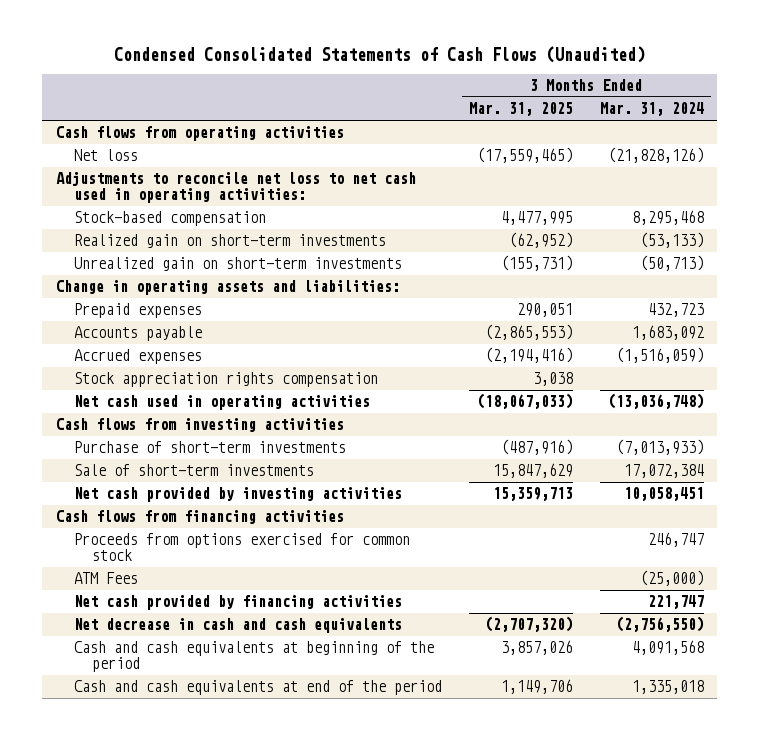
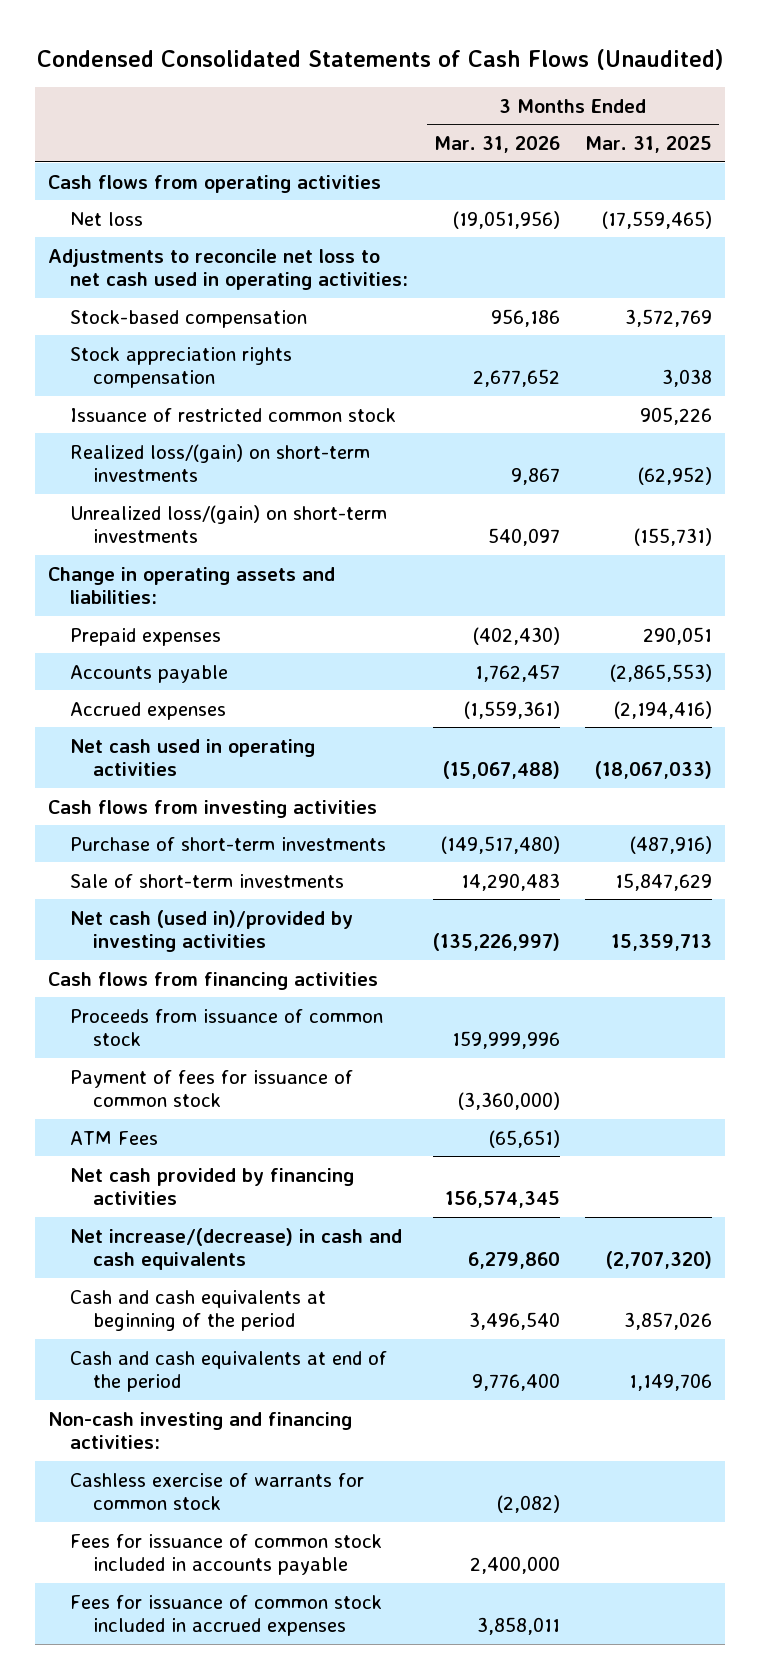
[599,102,704,117] Mar. 31, 2024 -> none
none -> [434,136,561,154] Mar. 31, 2026
[500,211,573,226] 4,477,995 -> [625,308,713,327] 3,572,769
[73,372,378,388] Stock appreciation rights compensation -> [70,346,293,389] Stock appreciation rights compensation
none -> [70,407,397,422] Issuance of restricted common stock
[73,234,386,249] Realized gain on short-term investments -> [70,443,371,483] Realized loss/(gain) on short-term investments
[73,257,402,272] Unrealized gain on short-term investments -> [70,504,388,544] Unrealized loss/(gain) on short-term investments
[73,487,402,503] Net cash provided by investing activities -> [70,909,354,953] Net cash (used in)/provided by investing activities
[73,533,410,562] Proceeds from options exercised for common stock -> [70,1008,384,1047] Proceeds from issuance of common stock
none -> [70,1069,354,1108] Payment of fees for issuance of common stock
[73,618,402,634] Net decrease in cash and cash equivalents -> [70,1227,403,1271] Net increase/(decrease) in cash and cash equivalents
none -> [47,1411,352,1450] Non-cash investing and financing activities:
none -> [70,1472,365,1511] Cashless exercise of warrants for common stock
none -> [70,1533,383,1576] Fees for issuance of common stock included in accounts payable
none -> [70,1594,383,1637] Fees for issuance of common stock included in accrued expenses

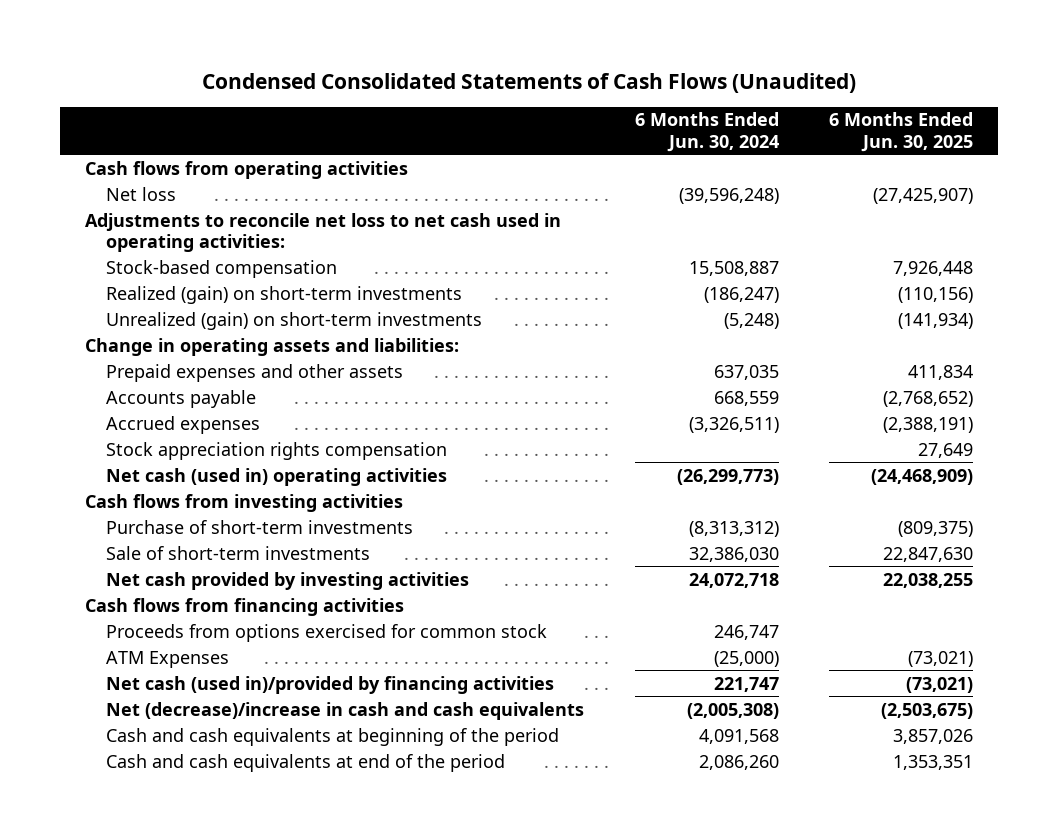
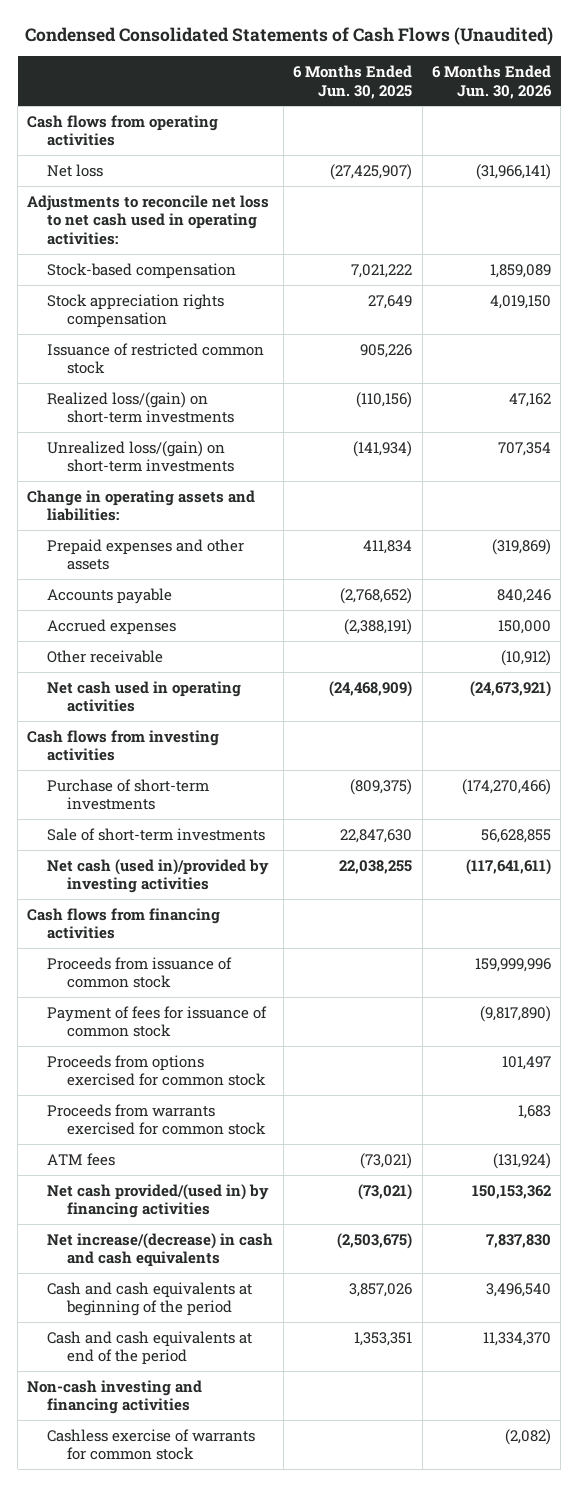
[634,112,779,152] 6 Months Ended Jun. 30, 2024 -> none
none -> [432,65,553,99] 6 Months Ended Jun. 30, 2026
[892,260,973,276] 7,926,448 -> [351,263,413,278] 7,021,222
[106,441,448,460] Stock appreciation rights compensation -> [47,293,225,329] Stock appreciation rights compensation
none -> [47,342,265,375] Issuance of restricted common stock
[106,285,463,304] Realized (gain) on short-term investments -> [47,391,235,424] Realized loss/(gain) on short-term investments
[106,311,483,330] Unrealized (gain) on short-term investments -> [47,440,235,473] Unrealized loss/(gain) on short-term investments
none -> [47,649,164,663] Other receivable
[106,467,448,486] Net cash (used in) operating activities -> [47,680,242,713] Net cash used in operating activities
[106,571,470,590] Net cash provided by investing activities -> [47,858,270,894] Net cash (used in)/provided by investing activities
none -> [47,956,233,989] Proceeds from issuance of common stock
none -> [47,1005,268,1038] Payment of fees for issuance of common stock
none -> [47,1103,267,1136] Proceeds from warrants exercised for common stock
[106,650,230,668] ATM Expenses -> [47,1152,116,1166] ATM fees
[106,675,555,694] Net cash (used in)/provided by financing activities -> [47,1183,270,1219] Net cash provided/(used in) by financing activities
[106,701,585,720] Net (decrease)/increase in cash and cash equivalents -> [47,1232,274,1268] Net increase/(decrease) in cash and cash equivalents
none -> [27,1379,203,1415] Non-cash investing and financing activities
none -> [47,1428,256,1461] Cashless exercise of warrants for common stock

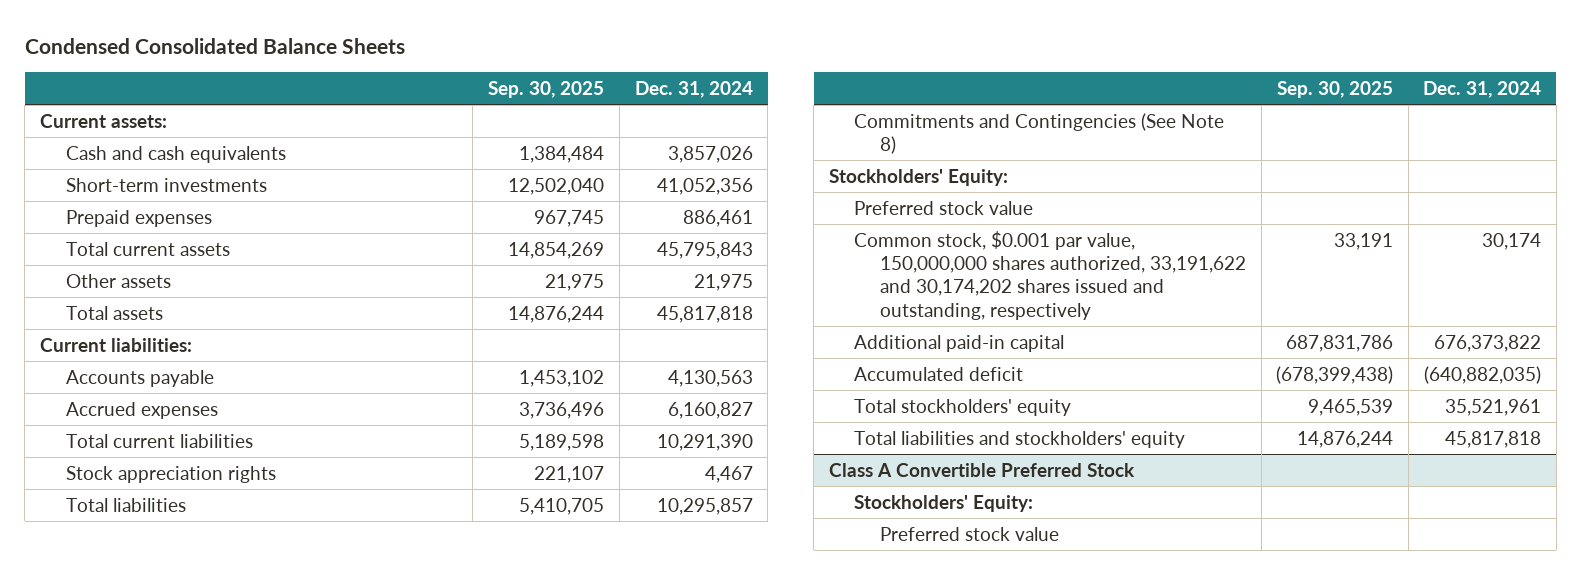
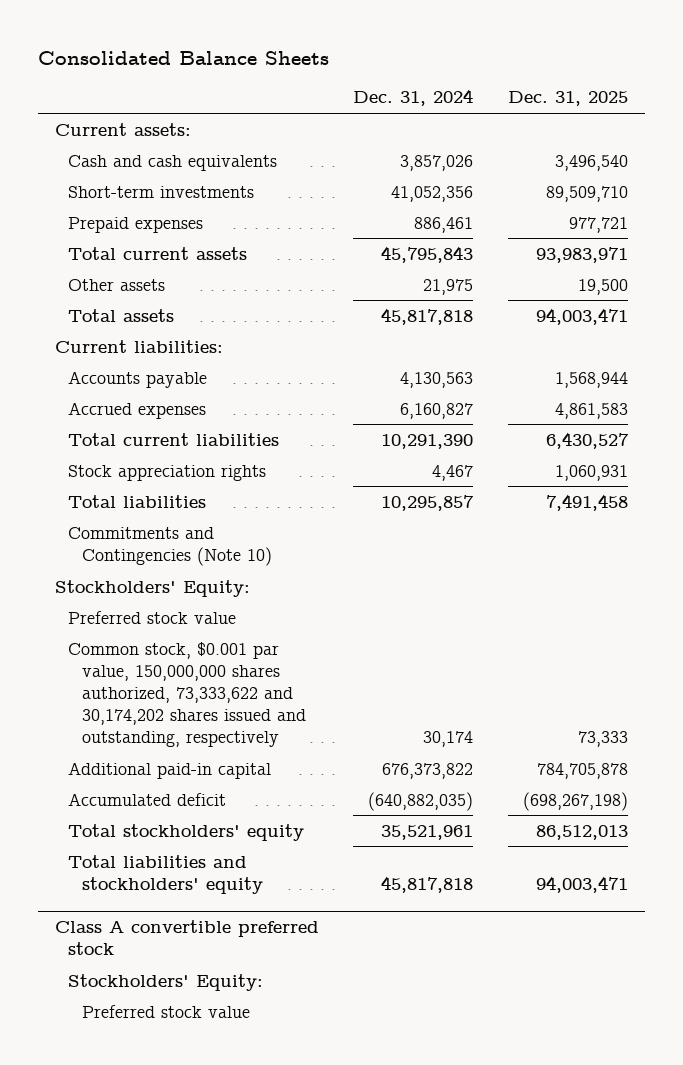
[24,37,405,54] Condensed Consolidated Balance Sheets -> [37,50,329,65] Consolidated Balance Sheets
[488,80,605,98] Sep. 30, 2025 -> none
none -> [507,91,628,107] Dec. 31, 2025
[854,112,1225,155] Commitments and Contingencies (See Note 8) -> [68,526,272,566] Commitments and Contingencies (Note 10)
[854,230,1246,320] Common stock, $0.001 par value, 150,000,000 shares authorized, 33,191,622 and 30,174,202 shares issued and outstanding, respectively -> [68,641,306,748] Common stock, $0.001 par value, 150,000,000 shares authorized, 73,333,622 and 30,174,202 shares issued and outstanding, respectively
[828,462,1135,477] Class A Convertible Preferred Stock -> [54,919,319,955] Class A convertible preferred stock

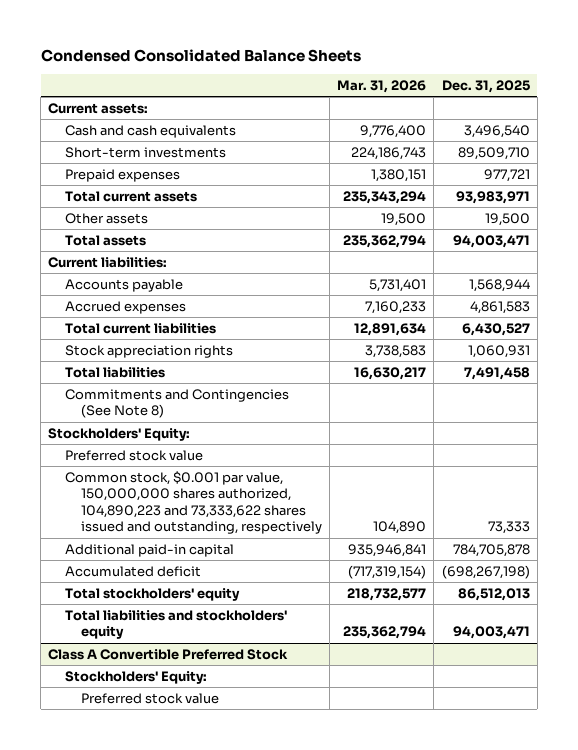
[37,50,329,65] Consolidated Balance Sheets -> [40,48,361,62] Condensed Consolidated Balance Sheets
[353,89,474,107] Dec. 31, 2024 -> none
none -> [337,79,427,93] Mar. 31, 2026
[68,526,272,566] Commitments and Contingencies (Note 10) -> [64,388,289,419] Commitments and Contingencies (See Note 8)
[68,641,306,748] Common stock, $0.001 par value, 150,000,000 shares authorized, 73,333,622 and 30,174,202 shares issued and outstanding, respectively -> [64,470,323,535] Common stock, $0.001 par value, 150,000,000 shares authorized, 104,890,223 and 73,333,622 shares issued and outstanding, respectively
[54,919,319,955] Class A convertible preferred stock -> [48,648,289,660] Class A Convertible Preferred Stock

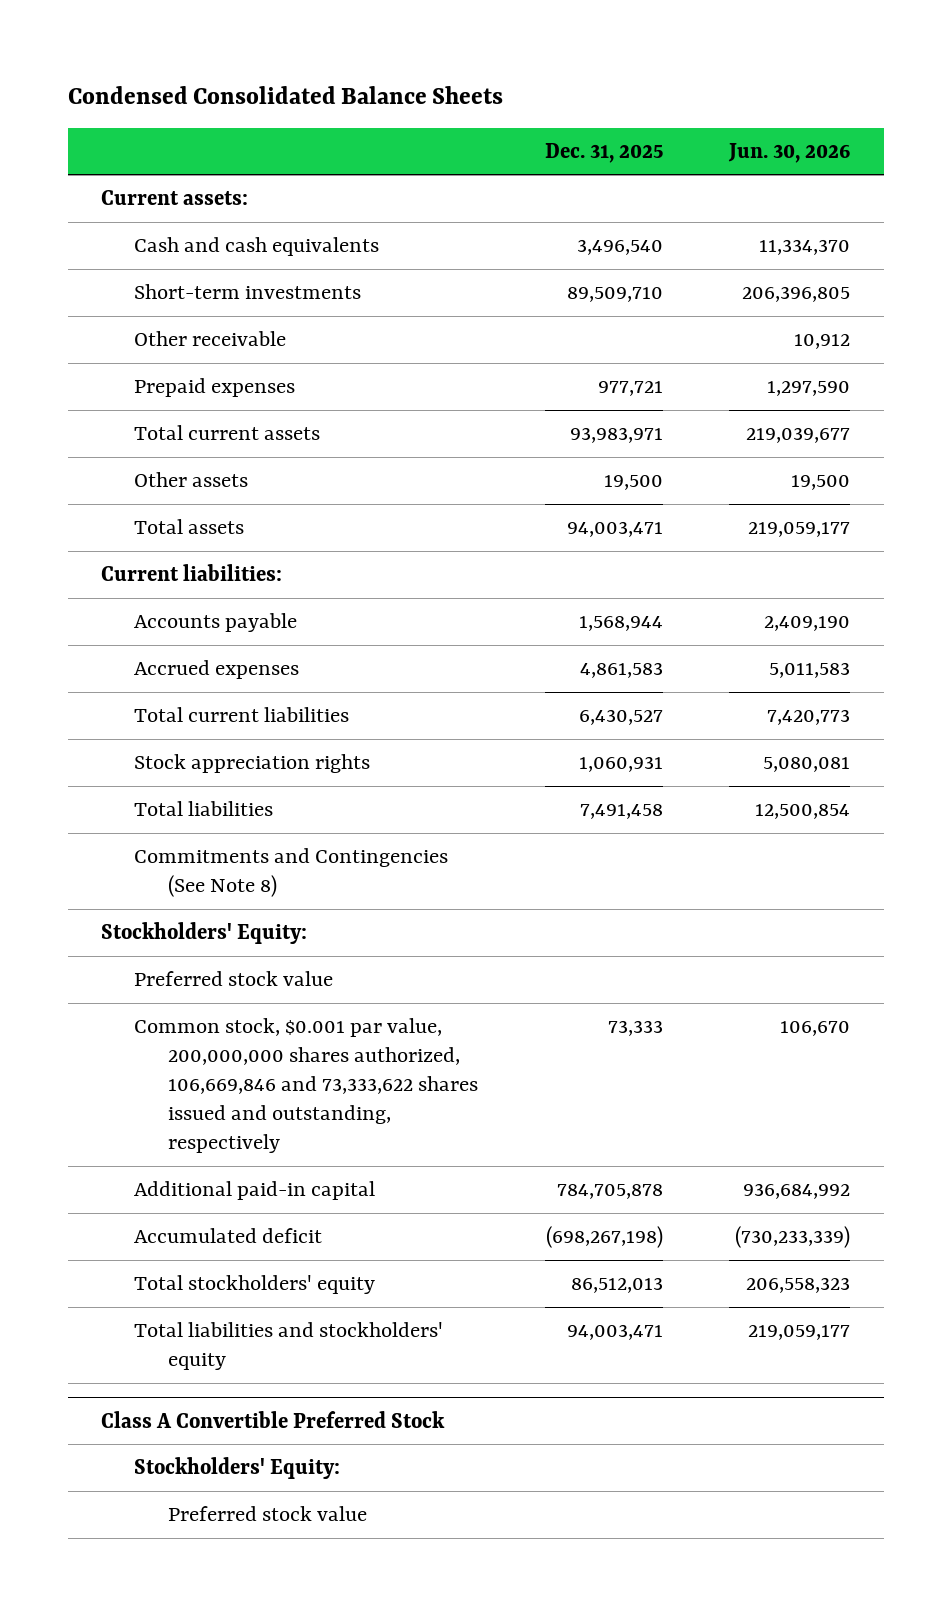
[337,79,427,93] Mar. 31, 2026 -> none
none -> [728,142,851,163] Jun. 30, 2026
none -> [134,330,287,346] Other receivable
[64,470,323,535] Common stock, $0.001 par value, 150,000,000 shares authorized, 104,890,223 and 73,333,622 shares issued and outstanding, respectively -> [134,1017,478,1154] Common stock, $0.001 par value, 200,000,000 shares authorized, 106,669,846 and 73,333,622 shares issued and outstanding, respectively

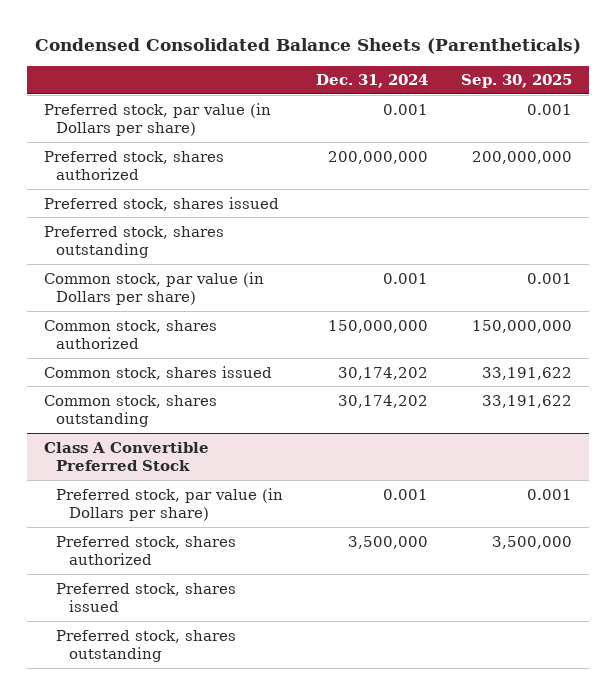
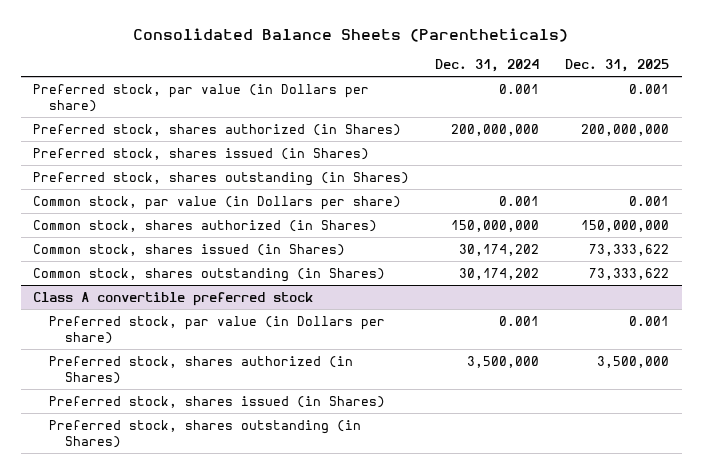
[34,37,581,54] Condensed Consolidated Balance Sheets (Parentheticals) -> [133,28,569,43] Consolidated Balance Sheets (Parentheticals)
[461,74,573,89] Sep. 30, 2025 -> none
none -> [565,59,670,73] Dec. 31, 2025
[43,150,224,181] Preferred stock, shares authorized -> [33,123,402,136] Preferred stock, shares authorized (in Shares)
[43,196,279,211] Preferred stock, shares issued -> [33,147,370,160] Preferred stock, shares issued (in Shares)
[43,225,224,259] Preferred stock, shares outstanding -> [33,171,410,186] Preferred stock, shares outstanding (in Shares)
[43,319,217,350] Common stock, shares authorized -> [33,219,378,232] Common stock, shares authorized (in Shares)
[43,365,272,380] Common stock, shares issued -> [33,243,346,256] Common stock, shares issued (in Shares)
[43,394,217,428] Common stock, shares outstanding -> [33,267,386,282] Common stock, shares outstanding (in Shares)
[43,441,209,472] Class A Convertible Preferred Stock -> [33,291,314,306] Class A convertible preferred stock
[56,535,237,566] Preferred stock, shares authorized -> [49,355,354,384] Preferred stock, shares authorized (in Shares)
[56,582,237,613] Preferred stock, shares issued -> [49,395,386,408] Preferred stock, shares issued (in Shares)
[56,629,237,663] Preferred stock, shares outstanding -> [49,419,362,448] Preferred stock, shares outstanding (in Shares)

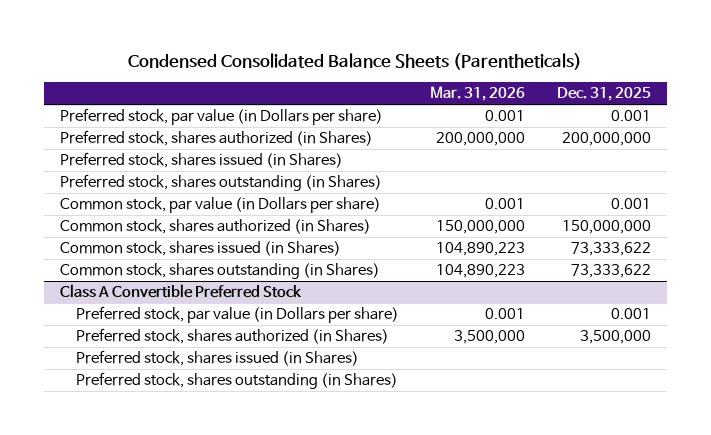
[133,28,569,43] Consolidated Balance Sheets (Parentheticals) -> [128,53,583,71] Condensed Consolidated Balance Sheets (Parentheticals)
[435,59,540,73] Dec. 31, 2024 -> none
none -> [430,86,526,102] Mar. 31, 2026
[33,291,314,306] Class A convertible preferred stock -> [59,284,302,299] Class A Convertible Preferred Stock

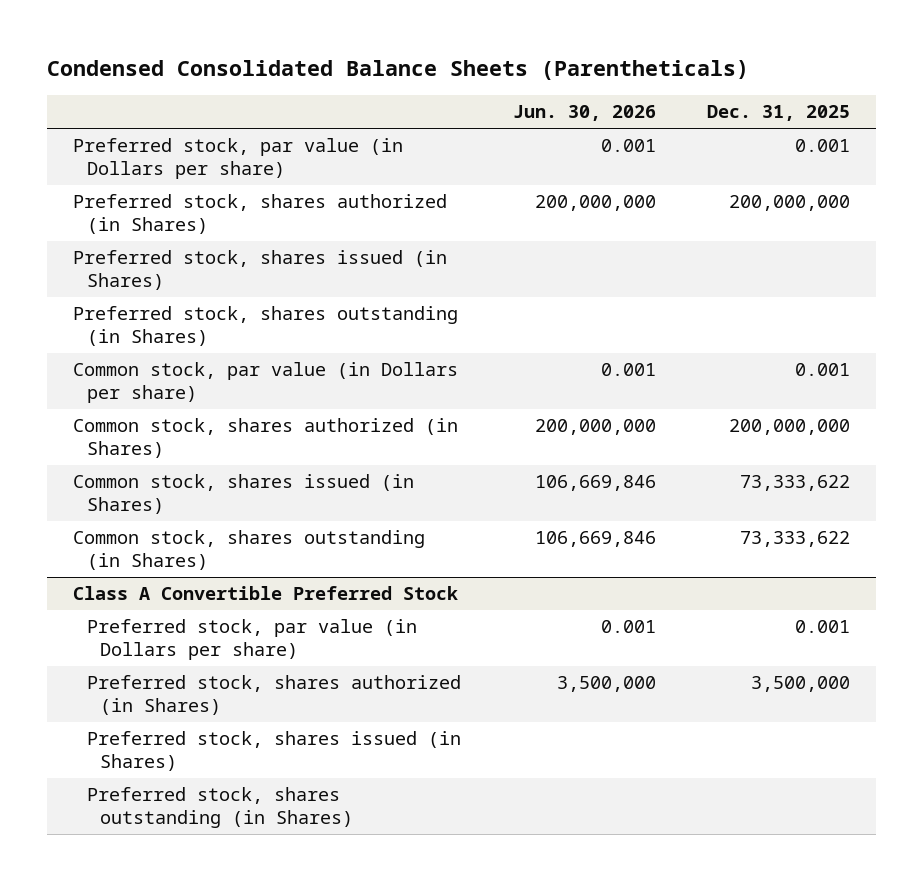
[430,86,526,102] Mar. 31, 2026 -> none
none -> [512,105,656,122] Jun. 30, 2026
[561,220,651,235] 150,000,000 -> [729,419,851,436] 200,000,000

